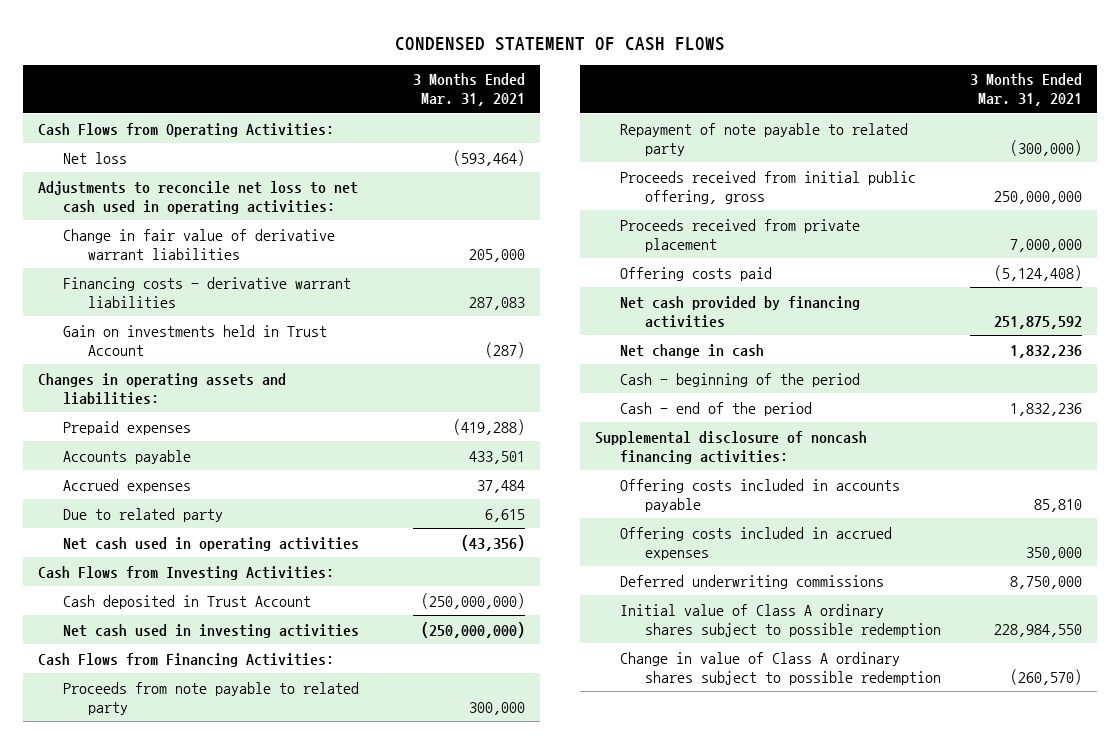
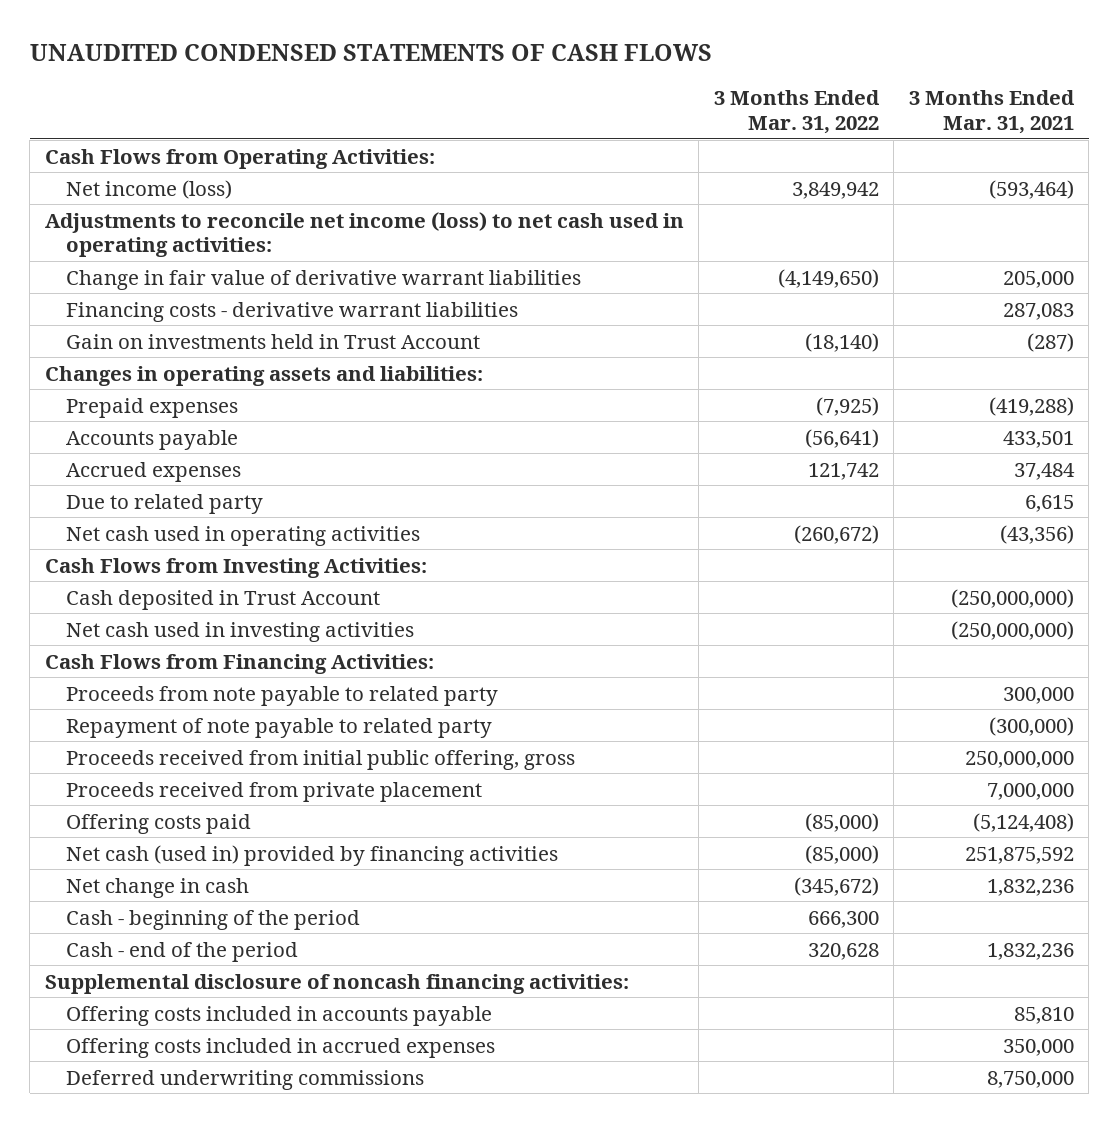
[395,36,726,51] CONDENSED STATEMENT OF CASH FLOWS -> [29,44,712,62] UNAUDITED CONDENSED STATEMENTS OF CASH FLOWS
none -> [713,90,880,135] 3 Months Ended Mar. 31, 2022
[63,151,128,164] Net loss -> [65,179,232,199] Net income (loss)
[38,180,359,214] Adjustments to reconcile net loss to net cash used in operating activities: -> [44,211,684,258] Adjustments to reconcile net income (loss) to net cash used in operating activities:
[619,295,860,328] Net cash provided by financing activities -> [65,844,558,866] Net cash (used in) provided by financing activities
[619,603,942,637] Initial value of Class A ordinary shares subject to possible redemption -> none
[619,651,942,685] Change in value of Class A ordinary shares subject to possible redemption -> none

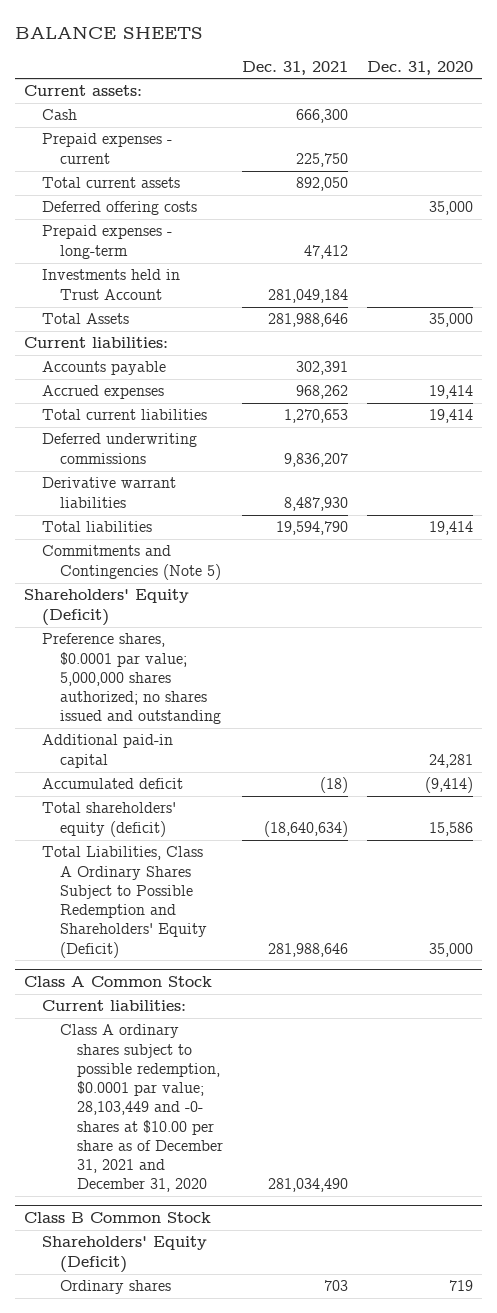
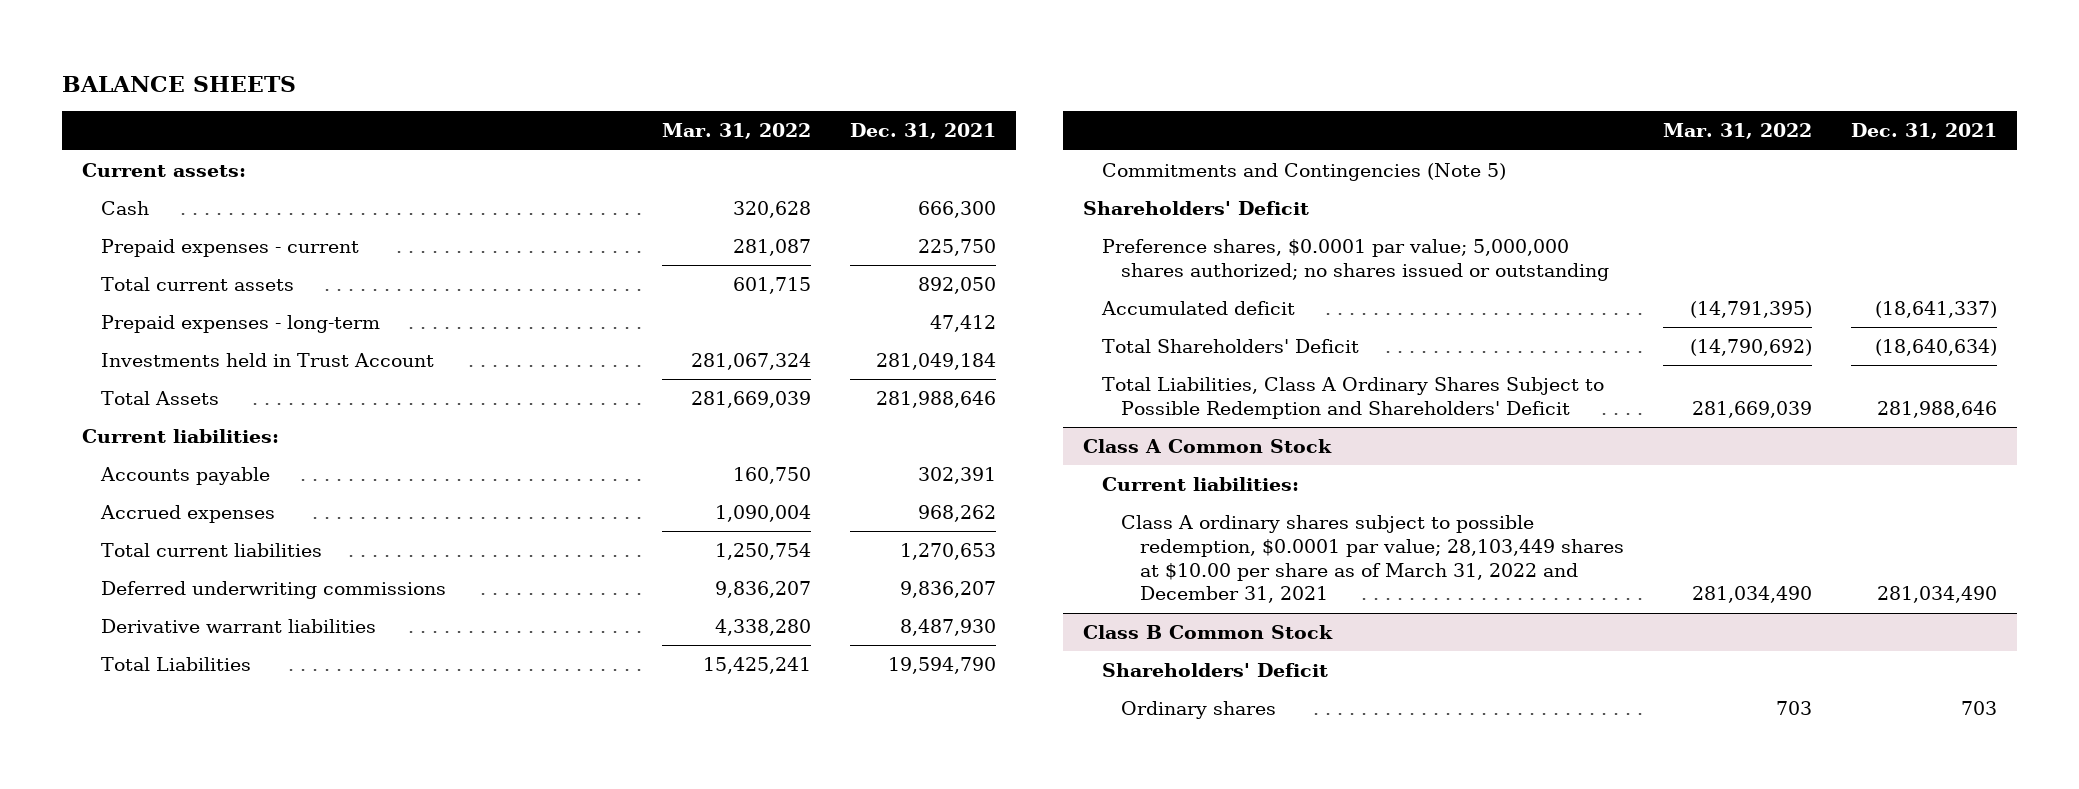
[366,60,473,75] Dec. 31, 2020 -> none
none -> [661,123,811,140] Mar. 31, 2022
[41,201,197,216] Deferred offering costs -> none
[41,521,152,533] Total liabilities -> [100,657,251,672] Total Liabilities
[41,734,173,768] Additional paid-in capital -> none
[23,589,189,626] Shareholders' Equity (Deficit) -> [1083,201,1310,216] Shareholders' Deficit
[41,633,221,725] Preference shares, $0.0001 par value; 5,000,000 shares authorized; no shares issued and outstanding -> [1101,239,1609,281] Preference shares, $0.0001 par value; 5,000,000 shares authorized; no shares issued or outstanding
[320,777,349,794] (18) -> [1875,301,1998,319] (18,641,337)
[41,802,176,837] Total shareholders' equity (deficit) -> [1101,339,1359,354] Total Shareholders' Deficit
[41,846,207,958] Total Liabilities, Class A Ordinary Shares Subject to Possible Redemption and Shareholders' Equity (Deficit) -> [1101,377,1604,419] Total Liabilities, Class A Ordinary Shares Subject to Possible Redemption and Shareholders' Deficit
[59,1024,224,1193] Class A ordinary shares subject to possible redemption, $0.0001 par value; 28,103,449 and -0- shares at $10.00 per share as of December 31, 2021 and December 31, 2020 -> [1120,515,1624,604] Class A ordinary shares subject to possible redemption, $0.0001 par value; 28,103,449 shares at $10.00 per share as of March 31, 2022 and December 31, 2021
[41,1236,207,1273] Shareholders' Equity (Deficit) -> [1101,663,1328,678] Shareholders' Deficit

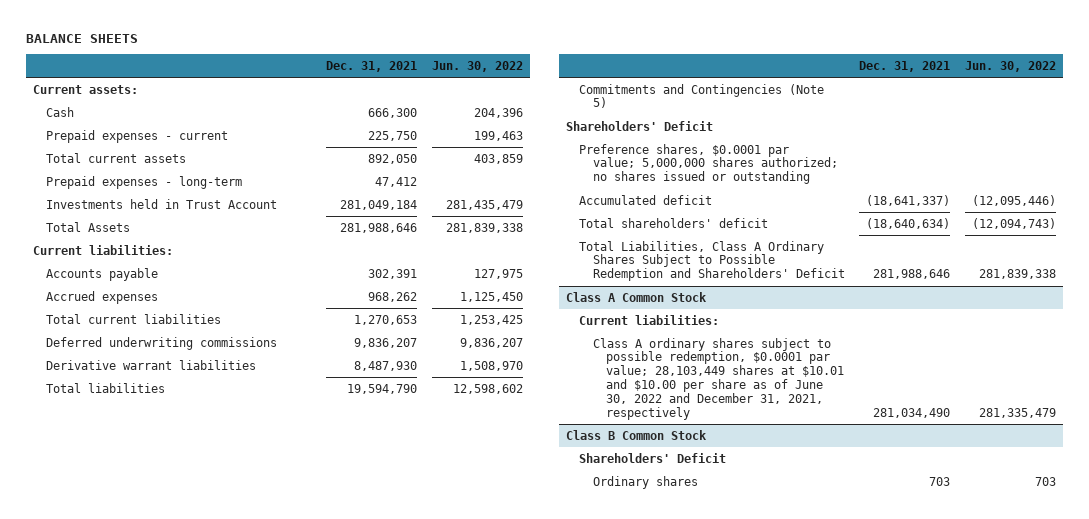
[661,123,811,140] Mar. 31, 2022 -> none
none -> [432,60,524,72] Jun. 30, 2022
[100,657,251,672] Total Liabilities -> [46,382,166,393] Total liabilities
[1101,339,1359,354] Total Shareholders' Deficit -> [579,217,769,228] Total shareholders' deficit
[1120,515,1624,604] Class A ordinary shares subject to possible redemption, $0.0001 par value; 28,103,449 shares at $10.00 per share as of March 31, 2022 and December 31, 2021 -> [592,337,844,421] Class A ordinary shares subject to possible redemption, $0.0001 par value; 28,103,449 shares at $10.01 and $10.00 per share as of June 30, 2022 and December 31, 2021, respectively

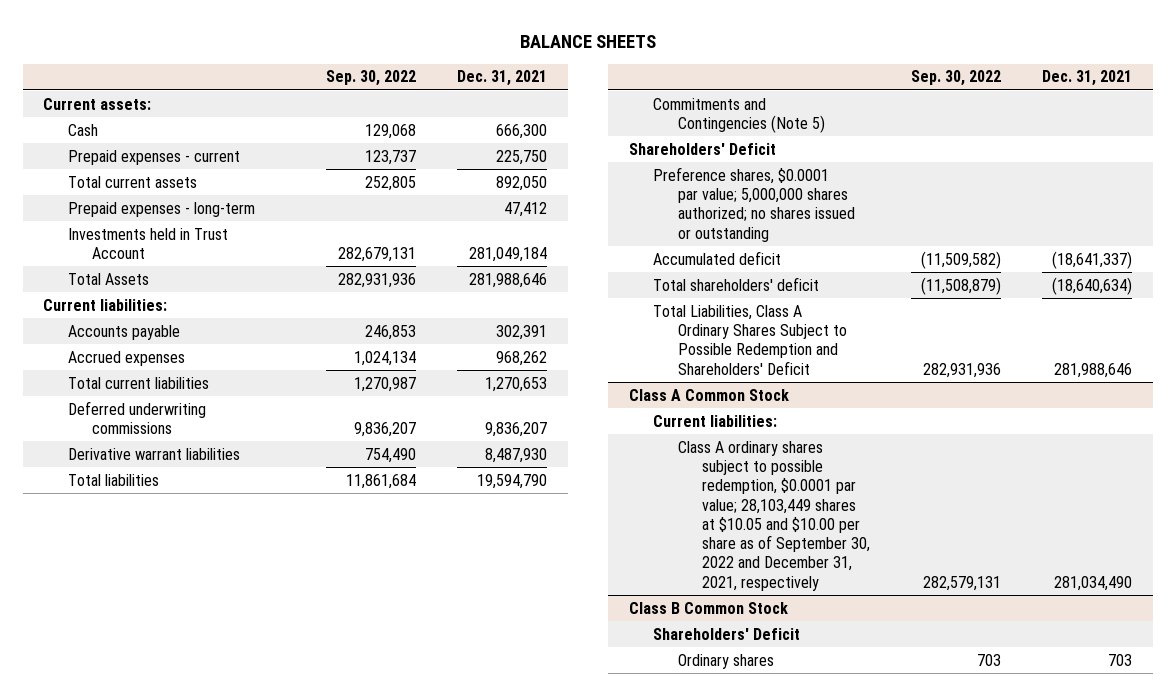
[432,60,524,72] Jun. 30, 2022 -> none
none -> [326,70,417,87] Sep. 30, 2022
[592,337,844,421] Class A ordinary shares subject to possible redemption, $0.0001 par value; 28,103,449 shares at $10.01 and $10.00 per share as of June 30, 2022 and December 31, 2021, respectively -> [677,440,871,591] Class A ordinary shares subject to possible redemption, $0.0001 par value; 28,103,449 shares at $10.05 and $10.00 per share as of September 30, 2022 and December 31, 2021, respectively

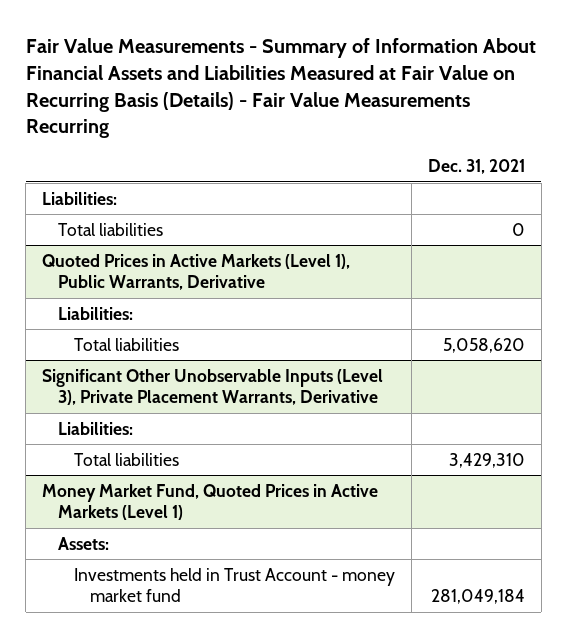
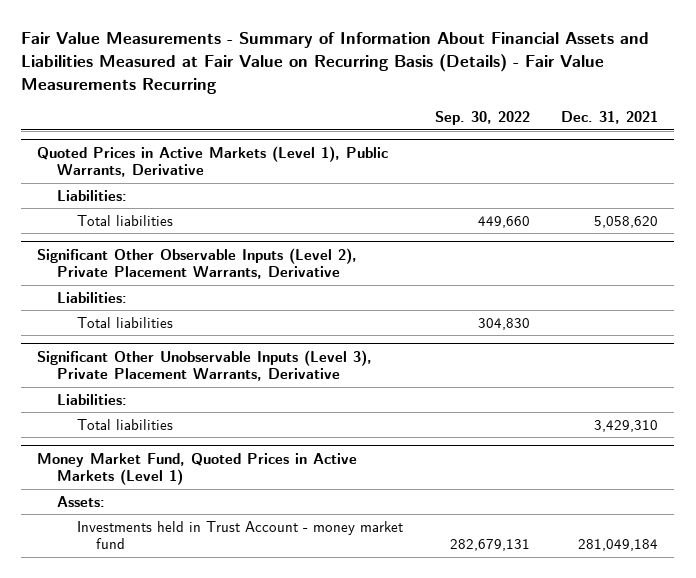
none -> [434,111,530,126] Sep. 30, 2022
[42,191,118,205] Liabilities: -> none
[58,222,164,236] Total liabilities -> none
none -> [37,247,358,279] Significant Other Observable Inputs (Level 2), Private Placement Warrants, Derivative
none -> [57,291,128,303] Liabilities:
none -> [76,316,173,328] Total liabilities

